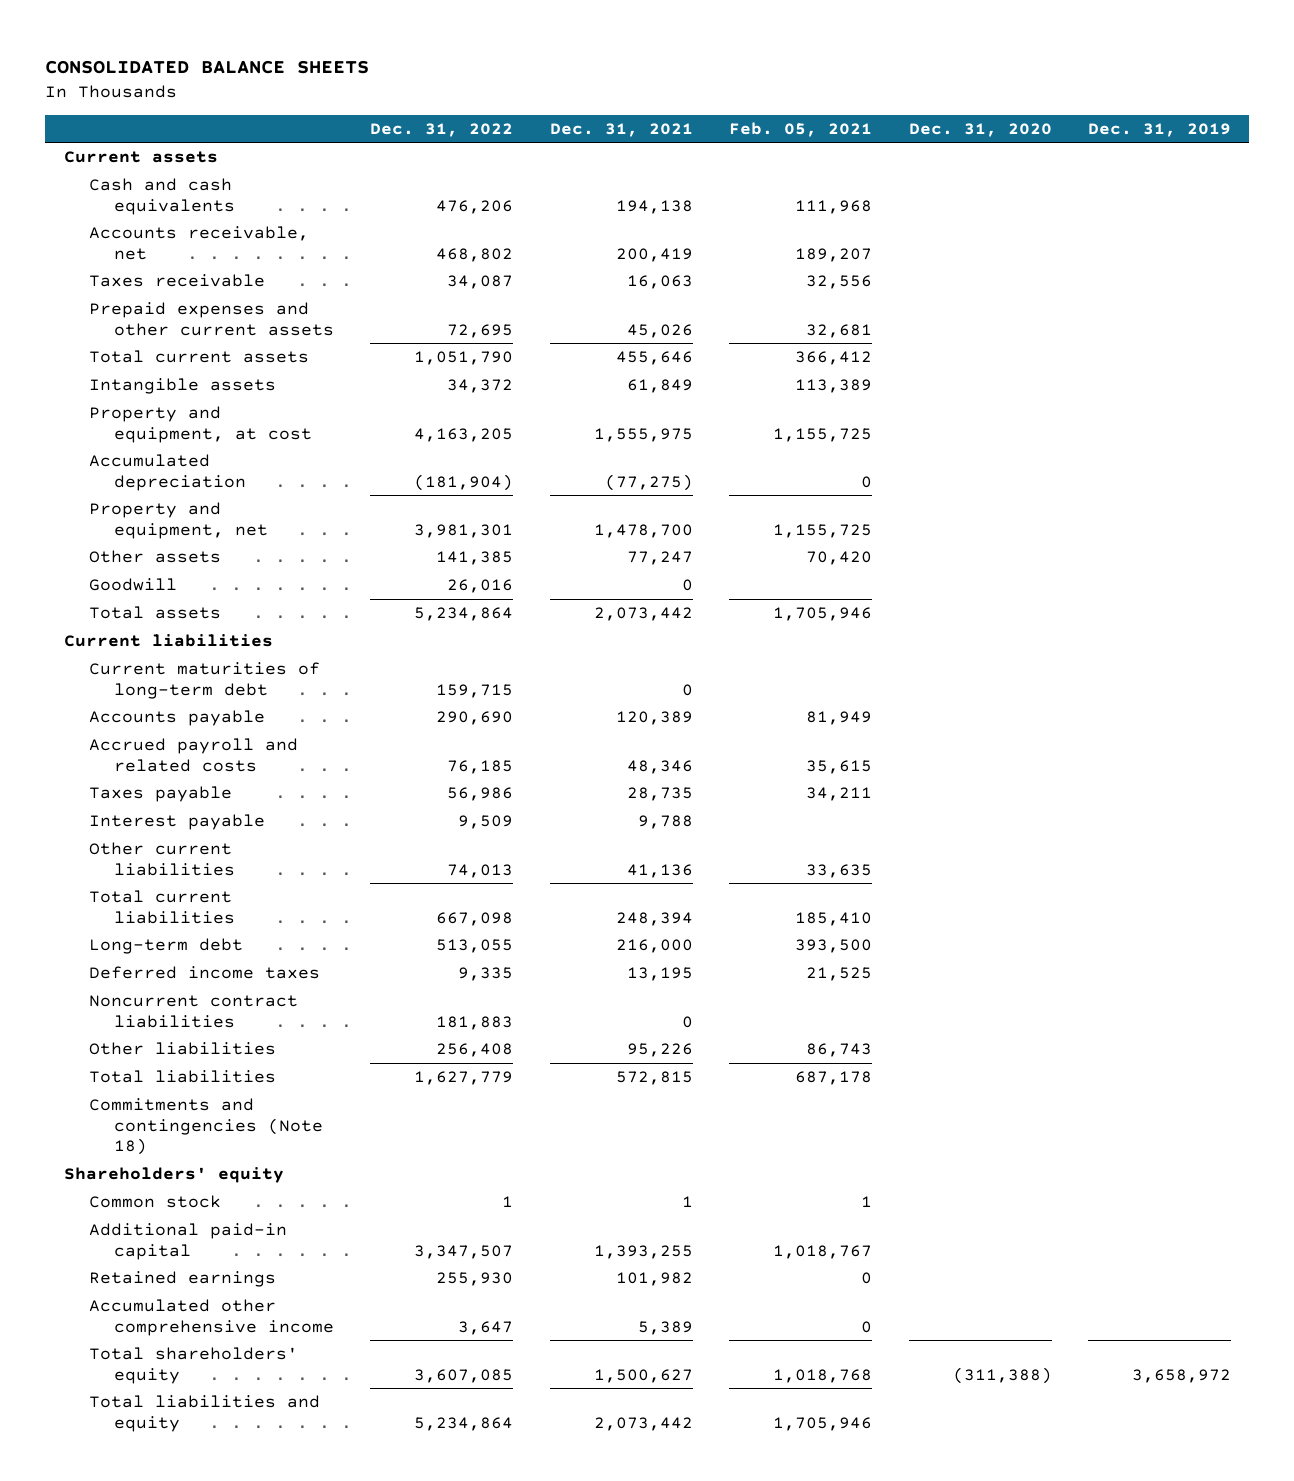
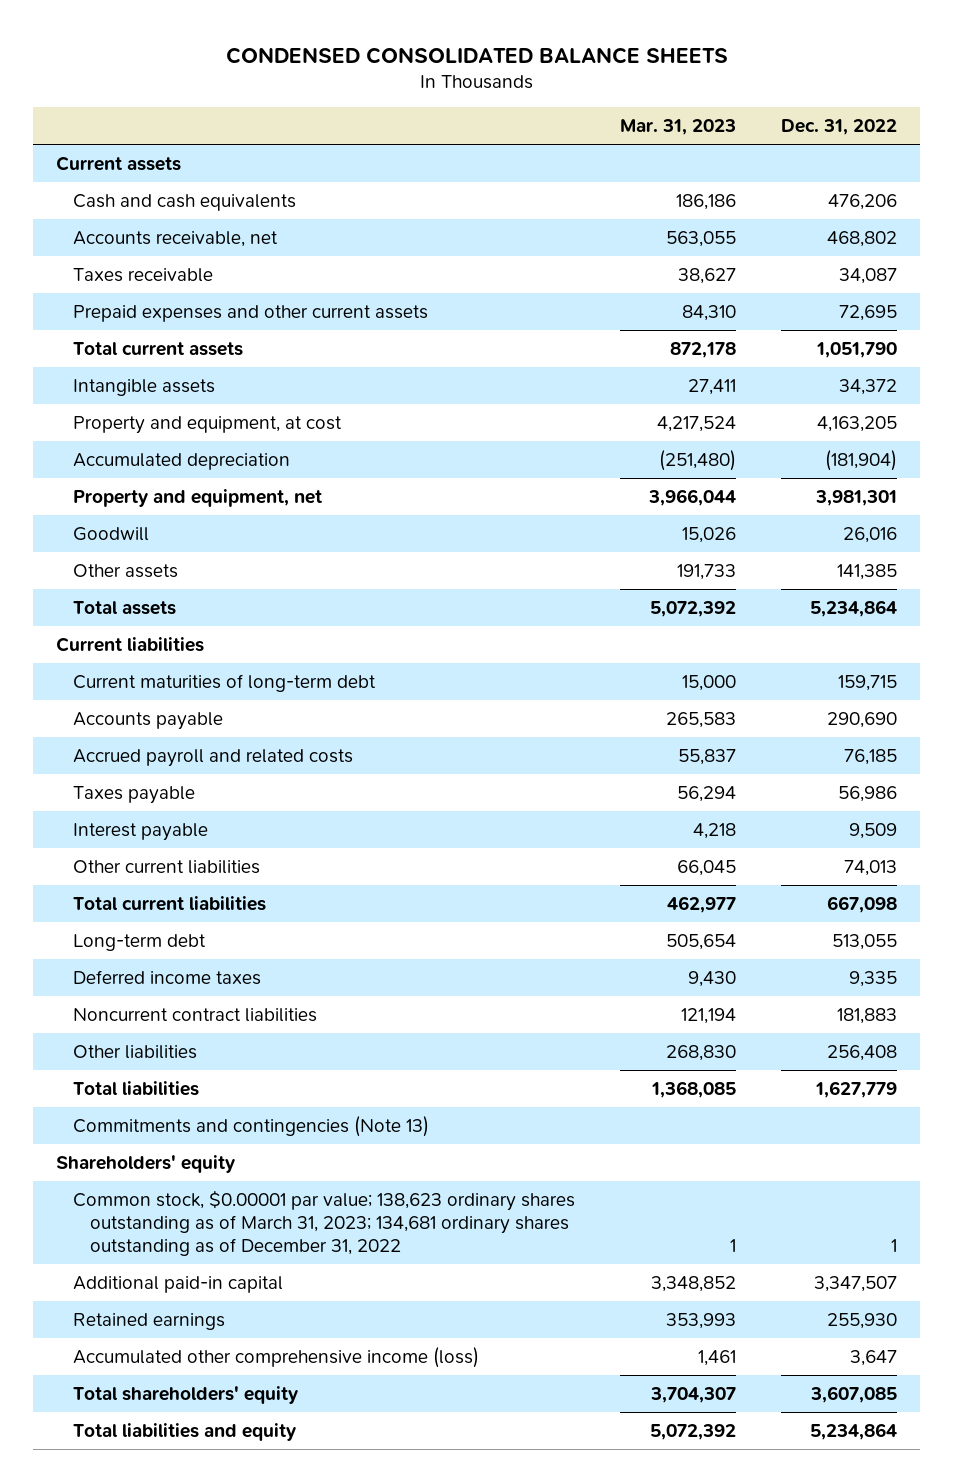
[45,59,370,74] CONSOLIDATED BALANCE SHEETS -> [225,46,728,64] CONDENSED CONSOLIDATED BALANCE SHEETS
[549,122,693,137] Dec. 31, 2021 -> none
[729,121,873,137] Feb. 05, 2021 -> none
[908,122,1052,137] Dec. 31, 2020 -> none
[1087,122,1231,137] Dec. 31, 2019 -> none
none -> [620,118,737,135] Mar. 31, 2023
[88,550,221,564] Other assets -> [72,564,178,579] Other assets
[88,1098,324,1156] Commitments and contingencies (Note 18) -> [72,1116,429,1138] Commitments and contingencies (Note 13)
[88,1195,221,1209] Common stock -> [72,1190,575,1257] Common stock, $0.00001 par value; 138,623 ordinary shares outstanding as of March 31, 2023; 134,681 ordinary shares outstanding as of December 31, 2022
[88,1299,335,1336] Accumulated other comprehensive income -> [72,1347,479,1369] Accumulated other comprehensive income (loss)

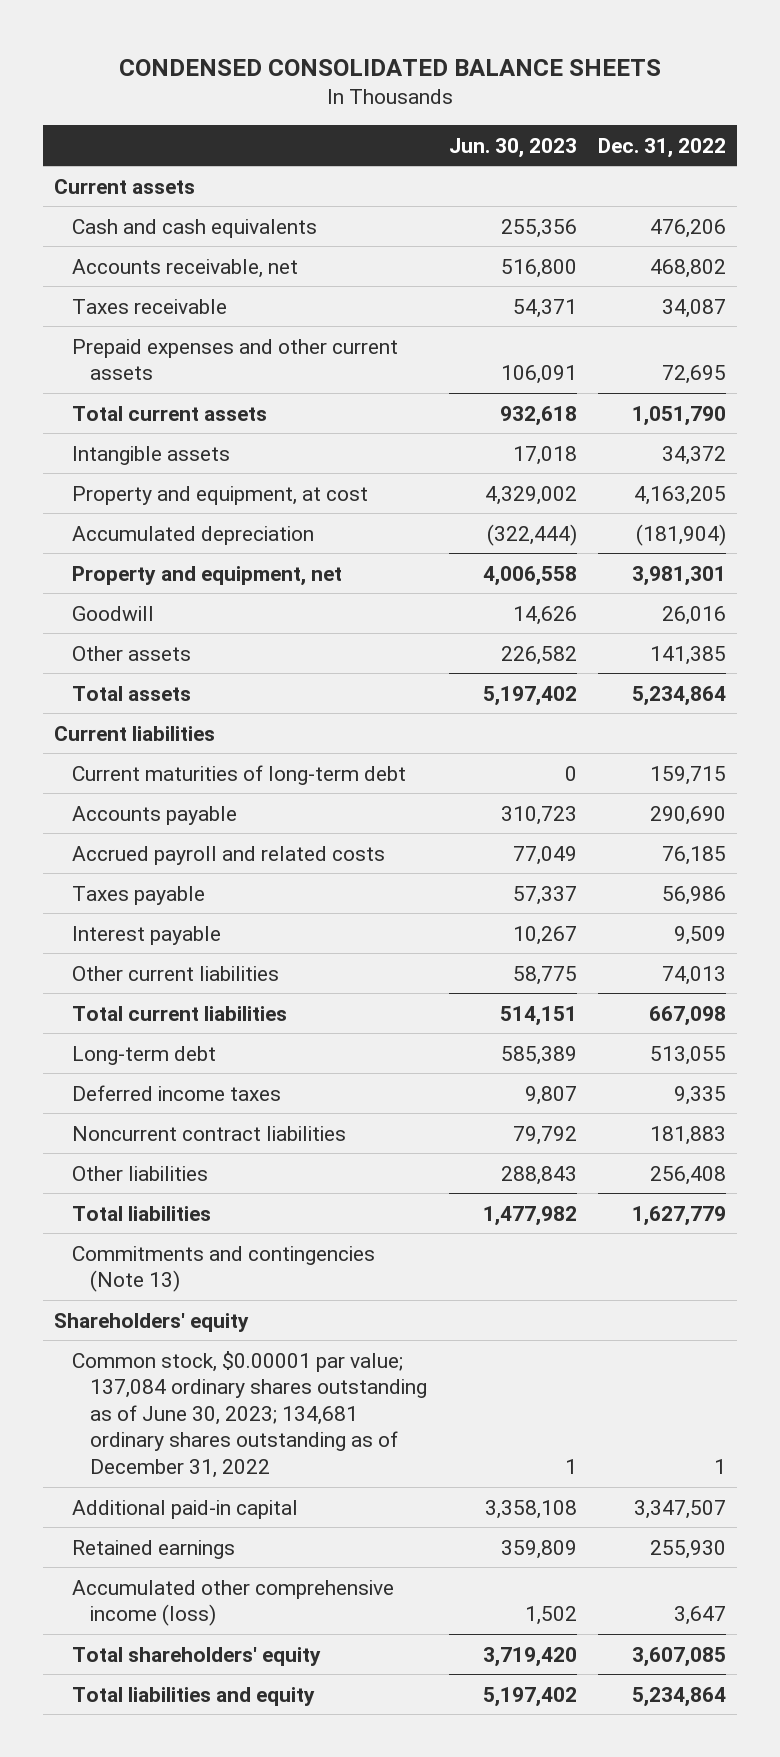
[620,118,737,135] Mar. 31, 2023 -> none
none -> [448,137,577,158] Jun. 30, 2023
[72,1190,575,1257] Common stock, $0.00001 par value; 138,623 ordinary shares outstanding as of March 31, 2023; 134,681 ordinary shares outstanding as of December 31, 2022 -> [72,1350,428,1479] Common stock, $0.00001 par value; 137,084 ordinary shares outstanding as of June 30, 2023; 134,681 ordinary shares outstanding as of December 31, 2022

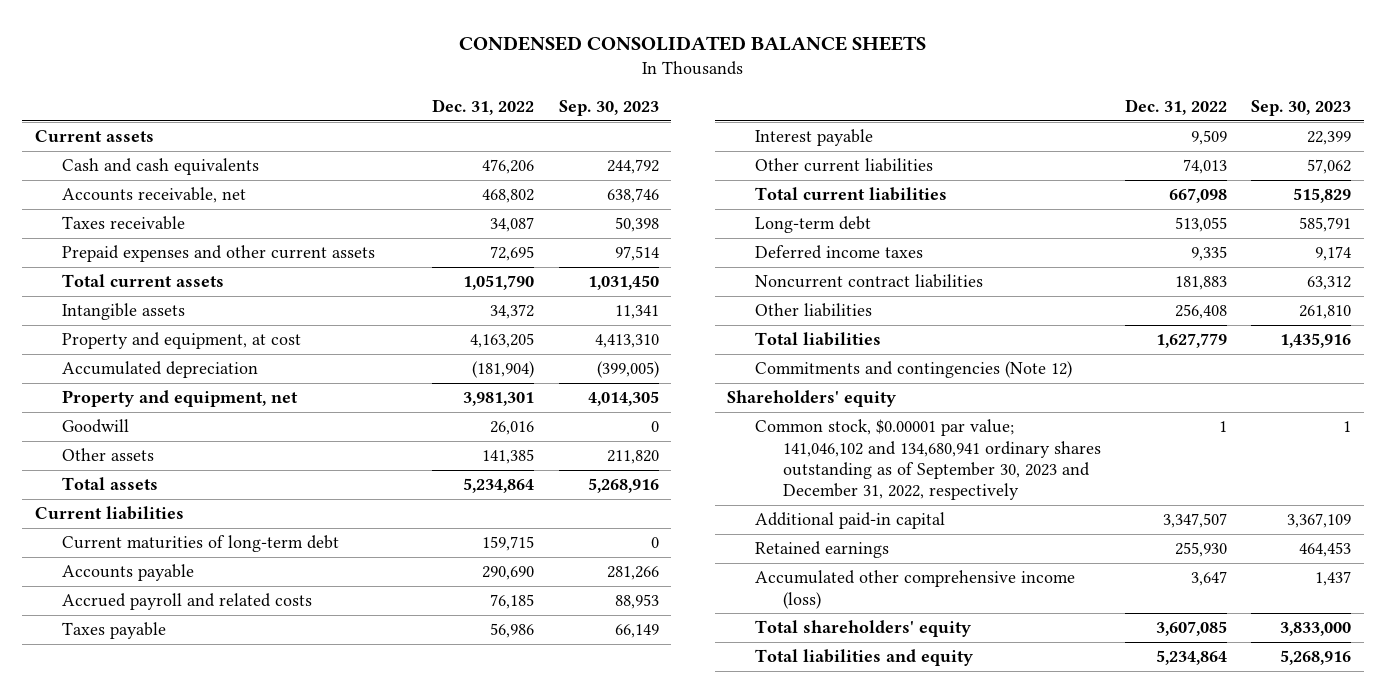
[448,137,577,158] Jun. 30, 2023 -> none
none -> [558,100,659,117] Sep. 30, 2023
[72,1245,376,1293] Commitments and contingencies (Note 13) -> [754,361,1072,379] Commitments and contingencies (Note 12)
[72,1350,428,1479] Common stock, $0.00001 par value; 137,084 ordinary shares outstanding as of June 30, 2023; 134,681 ordinary shares outstanding as of December 31, 2022 -> [754,419,1101,501] Common stock, $0.00001 par value; 141,046,102 and 134,680,941 ordinary shares outstanding as of September 30, 2023 and December 31, 2022, respectively

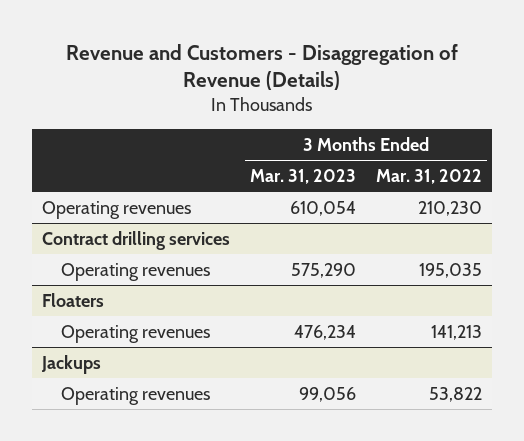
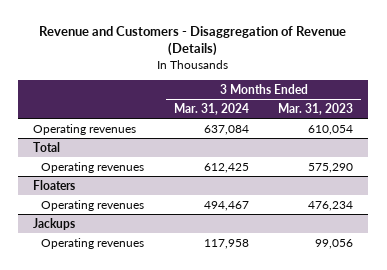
[375,168,482,184] Mar. 31, 2022 -> none
none -> [173,102,249,115] Mar. 31, 2024
[41,230,230,250] Contract drilling services -> [33,141,61,152] Total

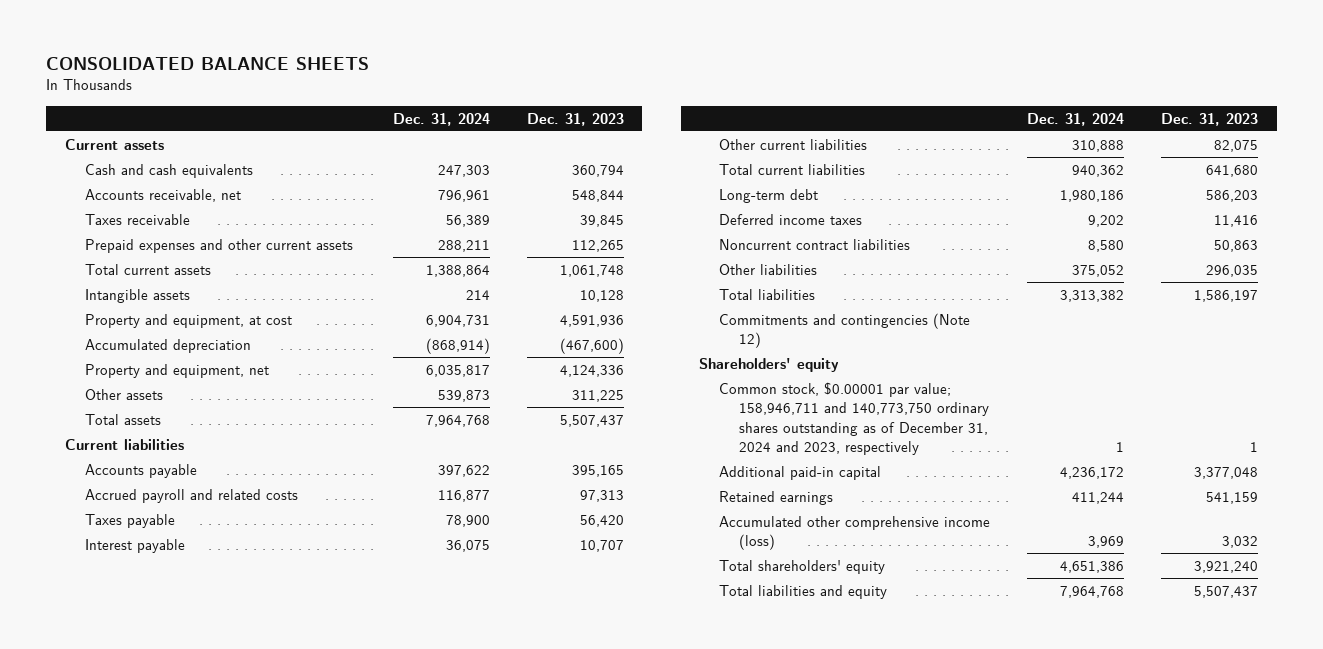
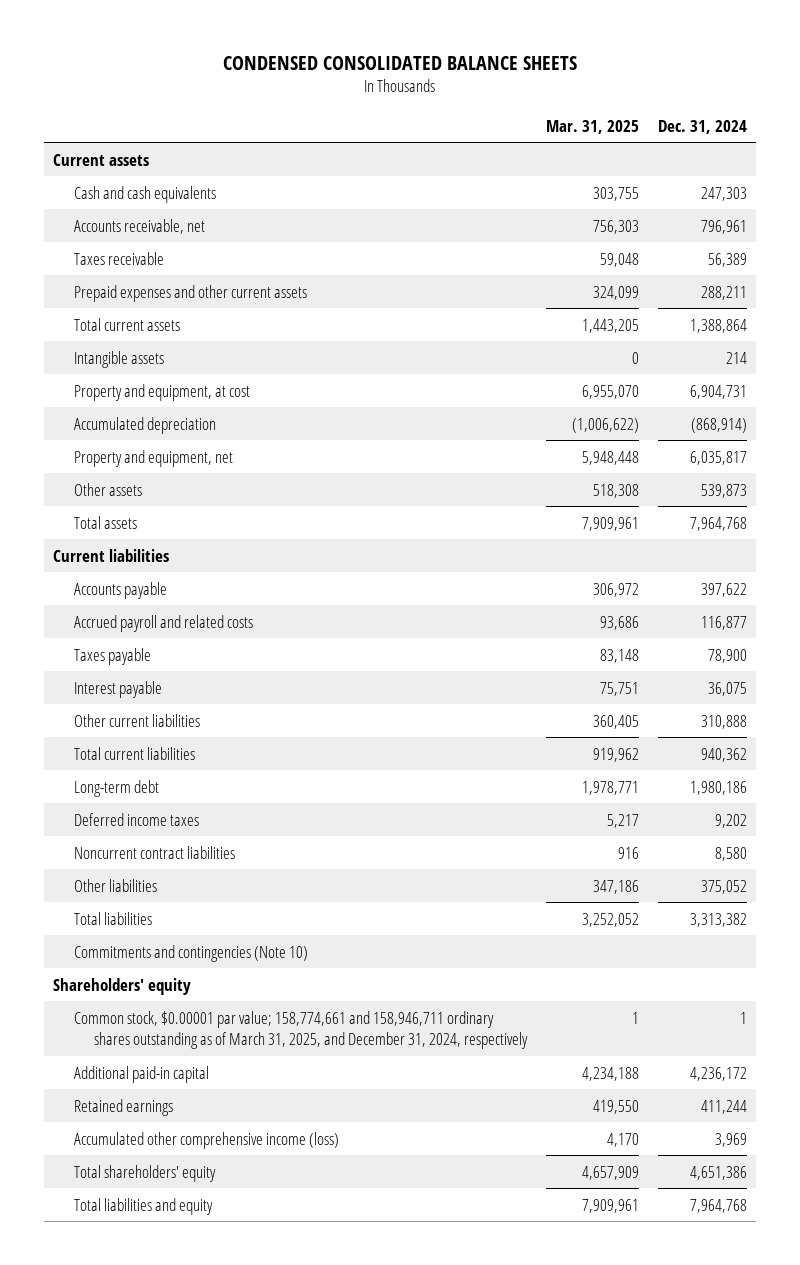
[46,56,370,70] CONSOLIDATED BALANCE SHEETS -> [222,55,577,70] CONDENSED CONSOLIDATED BALANCE SHEETS
[526,112,624,126] Dec. 31, 2023 -> none
none -> [546,119,640,134] Mar. 31, 2025
[719,312,971,349] Commitments and contingencies (Note 12) -> [73,944,308,962] Commitments and contingencies (Note 10)
[719,381,990,455] Common stock, $0.00001 par value; 158,946,711 and 140,773,750 ordinary shares outstanding as of December 31, 2024 and 2023, respectively -> [73,1010,529,1049] Common stock, $0.00001 par value; 158,774,661 and 158,946,711 ordinary shares outstanding as of March 31, 2025, and December 31, 2024, respectively

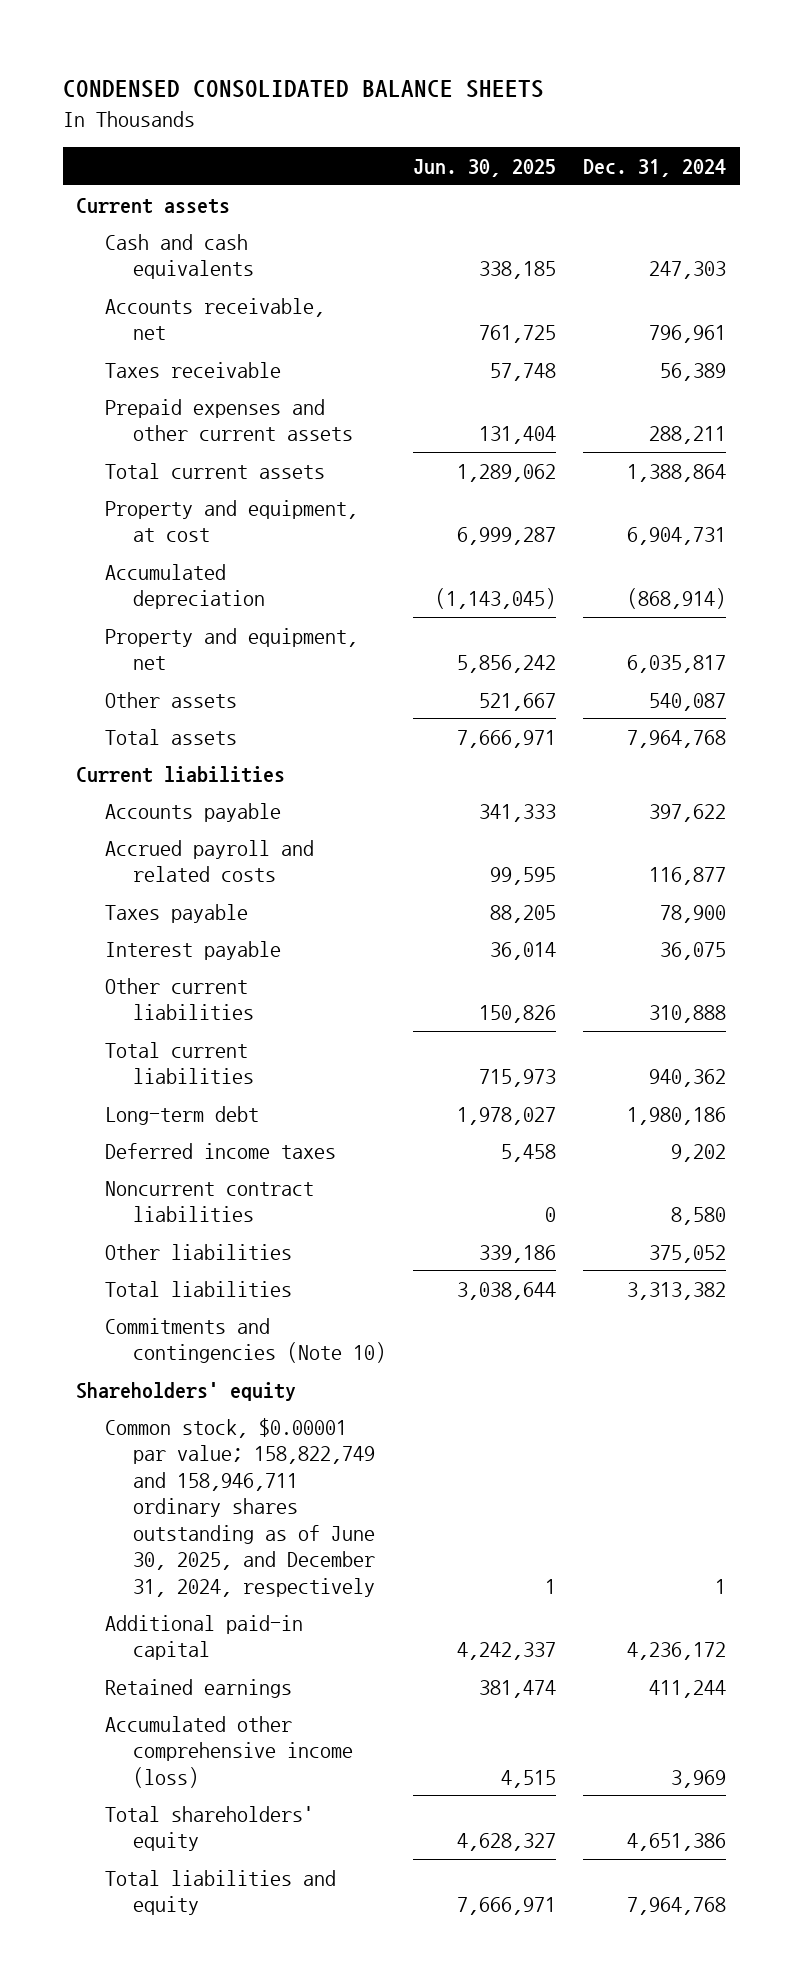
[546,119,640,134] Mar. 31, 2025 -> none
none -> [413,158,557,177] Jun. 30, 2025
[73,350,164,368] Intangible assets -> none
[700,483,747,498] 539,873 -> [649,692,727,711] 540,087
[73,1010,529,1049] Common stock, $0.00001 par value; 158,774,661 and 158,946,711 ordinary shares outstanding as of March 31, 2025, and December 31, 2024, respectively -> [104,1417,376,1597] Common stock, $0.00001 par value; 158,822,749 and 158,946,711 ordinary shares outstanding as of June 30, 2025, and December 31, 2024, respectively

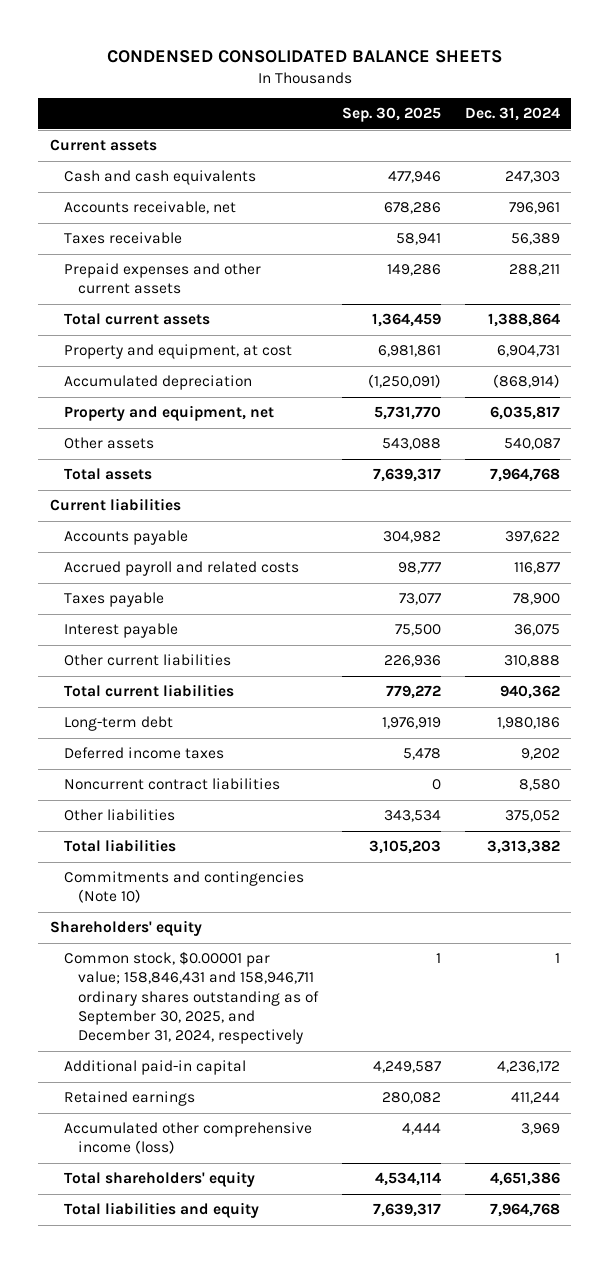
[413,158,557,177] Jun. 30, 2025 -> none
none -> [341,107,441,123] Sep. 30, 2025
[104,1417,376,1597] Common stock, $0.00001 par value; 158,822,749 and 158,946,711 ordinary shares outstanding as of June 30, 2025, and December 31, 2024, respectively -> [63,951,319,1045] Common stock, $0.00001 par value; 158,846,431 and 158,946,711 ordinary shares outstanding as of September 30, 2025, and December 31, 2024, respectively

